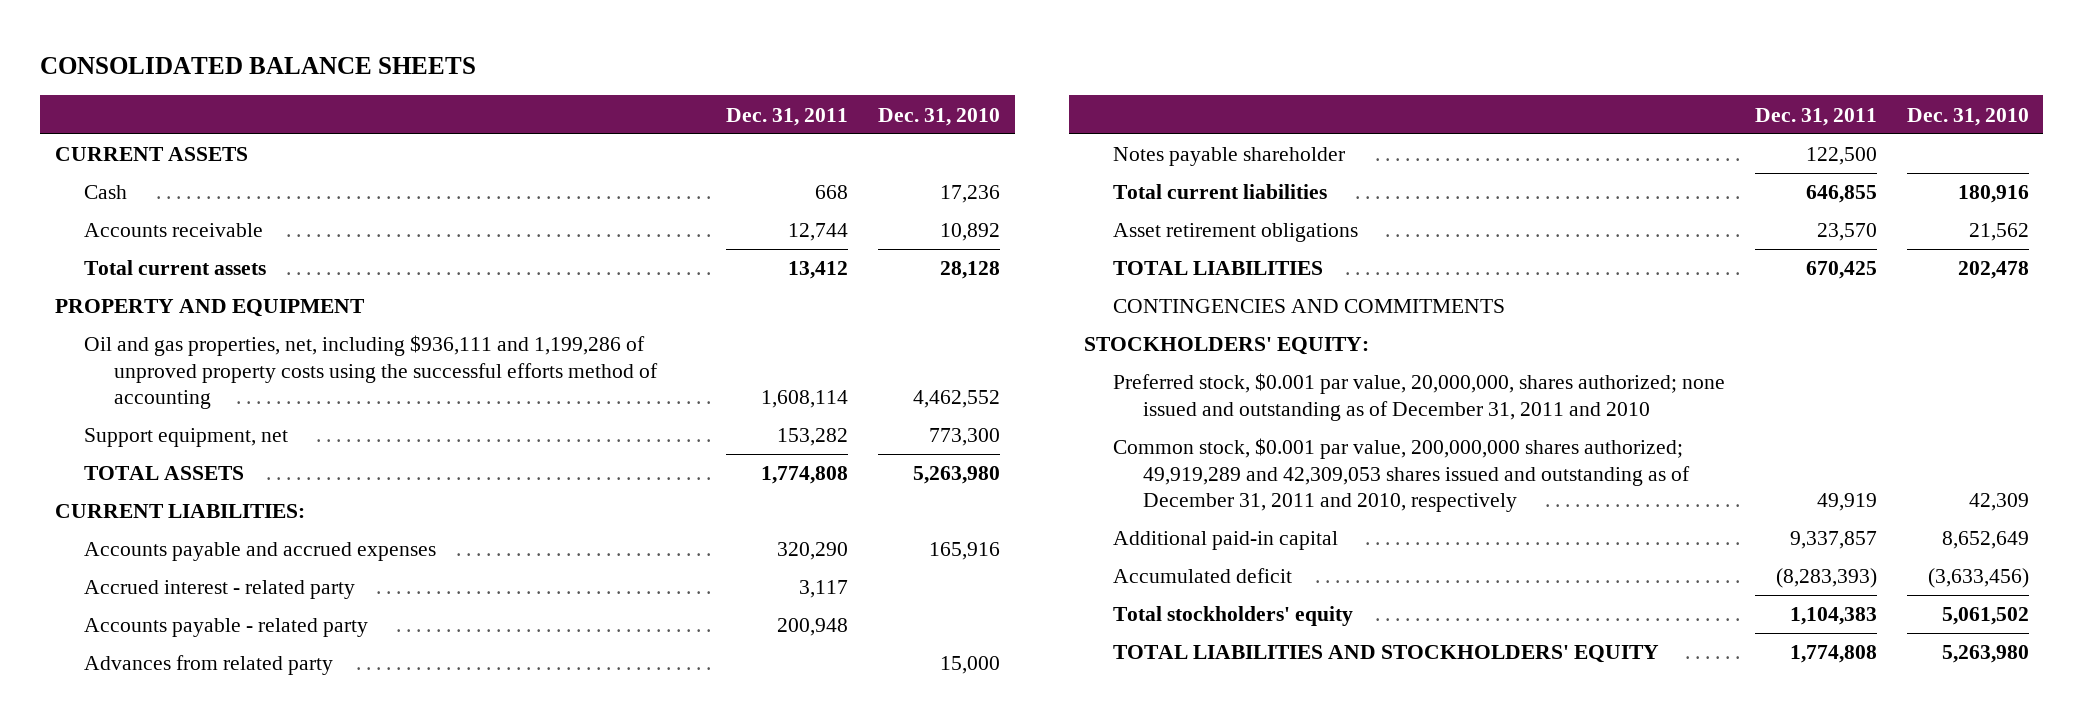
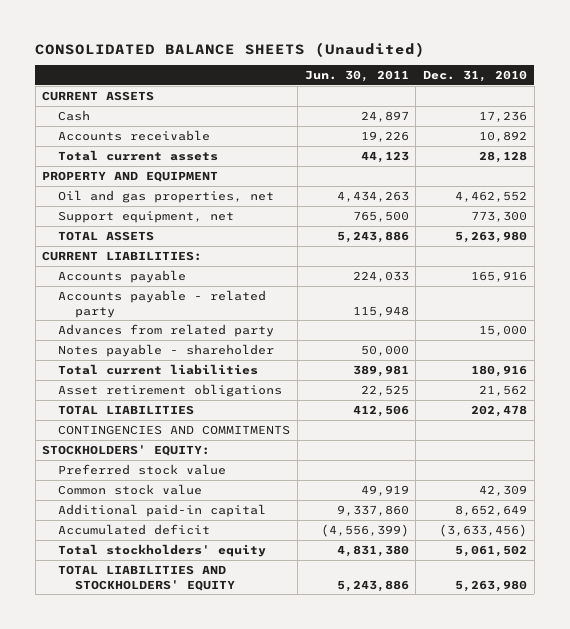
[40,56,477,74] CONSOLIDATED BALANCE SHEETS -> [35,41,426,57] CONSOLIDATED BALANCE SHEETS (Unaudited)
[726,107,849,126] Dec. 31, 2011 -> none
none -> [304,70,409,83] Jun. 30, 2011
[84,335,658,409] Oil and gas properties, net, including $936,111 and 1,199,286 of unproved property costs using the successful efforts method of accounting -> [58,189,275,203] Oil and gas properties, net
[84,580,356,600] Accrued interest - related party -> none
[84,542,437,562] Accounts payable and accrued expenses -> [58,269,187,283] Accounts payable
[1113,147,1346,167] Notes payable shareholder -> [58,343,275,357] Notes payable - shareholder
[1113,373,1726,421] Preferred stock, $0.001 par value, 20,000,000, shares authorized; none issued and outstanding as of December 31, 2011 and 2010 -> [58,463,227,475] Preferred stock value
[1113,438,1690,512] Common stock, $0.001 par value, 200,000,000 shares authorized; 49,919,289 and 42,309,053 shares issued and outstanding as of December 31, 2011 and 2010, respectively -> [58,483,203,495] Common stock value

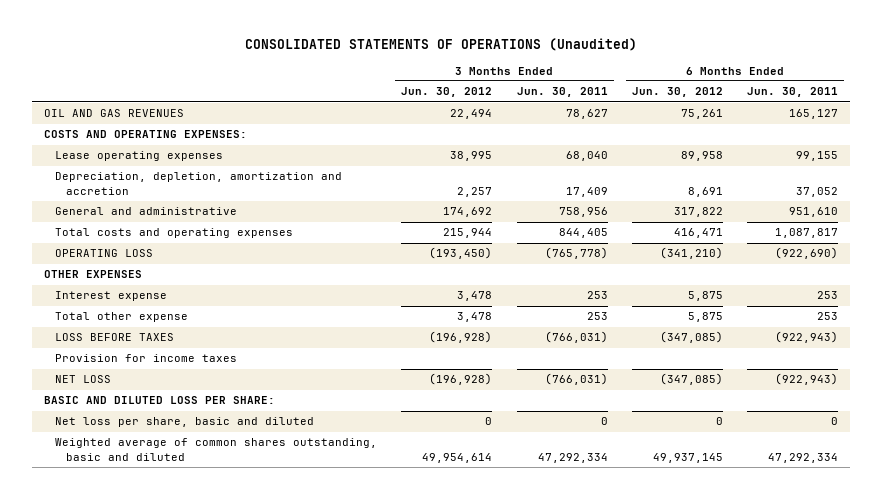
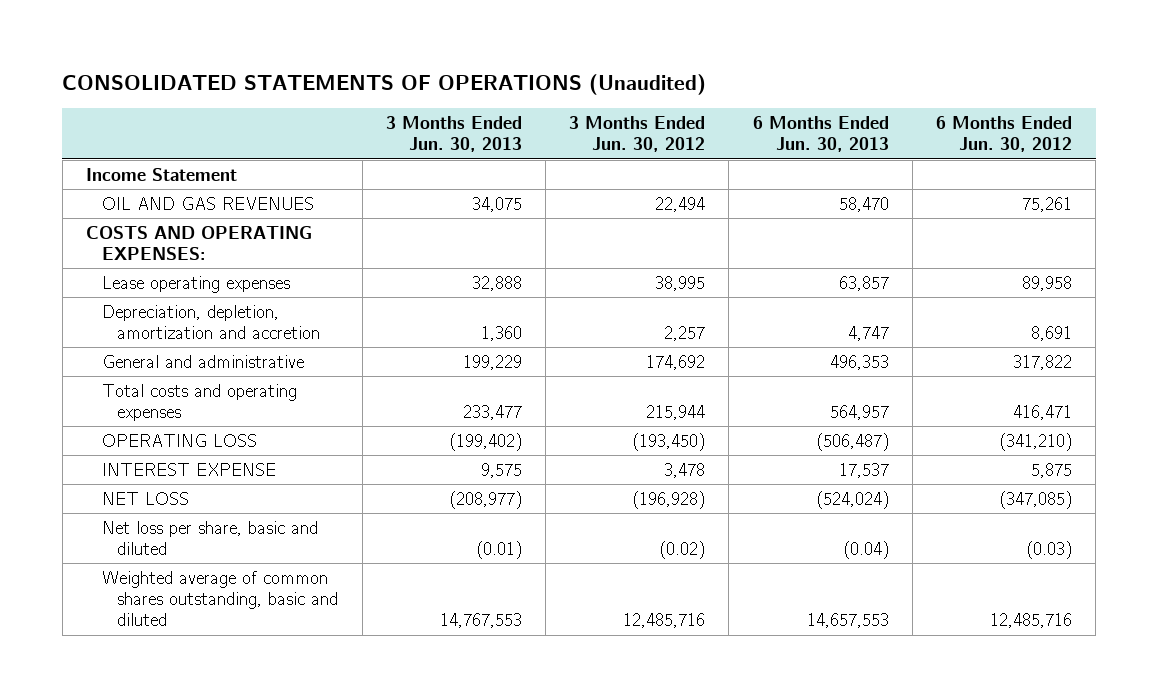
[516,87,608,98] Jun. 30, 2011 -> none
[746,87,838,98] Jun. 30, 2011 -> none
none -> [385,116,522,153] 3 Months Ended Jun. 30, 2013
none -> [752,116,889,153] 6 Months Ended Jun. 30, 2013
none -> [86,167,238,181] Income Statement
[44,270,143,279] OTHER EXPENSES -> none
[55,312,189,323] Total other expense -> none
[55,333,175,342] LOSS BEFORE TAXES -> none
[55,354,238,363] Provision for income taxes -> none
[55,291,168,302] Interest expense -> [101,462,276,476] INTEREST EXPENSE
[44,396,276,405] BASIC AND DILUTED LOSS PER SHARE: -> none
[485,417,493,426] 0 -> [659,541,706,560] (0.02)
[715,417,723,426] 0 -> [1025,541,1072,560] (0.03)
[422,452,493,463] 49,954,614 -> [623,613,706,629] 12,485,716
[652,452,723,463] 49,937,145 -> [989,613,1072,629] 12,485,716

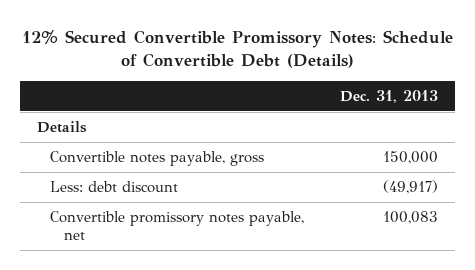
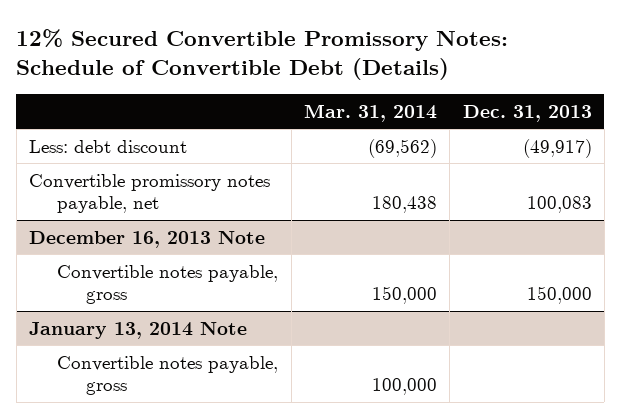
none -> [304,103,438,122] Mar. 31, 2014
[37,121,88,134] Details -> none
[50,151,265,167] Convertible notes payable, gross -> none
none -> [29,230,266,248] December 16, 2013 Note
none -> [57,264,279,305] Convertible notes payable, gross
none -> [29,321,248,339] January 13, 2014 Note
none -> [57,355,279,396] Convertible notes payable, gross

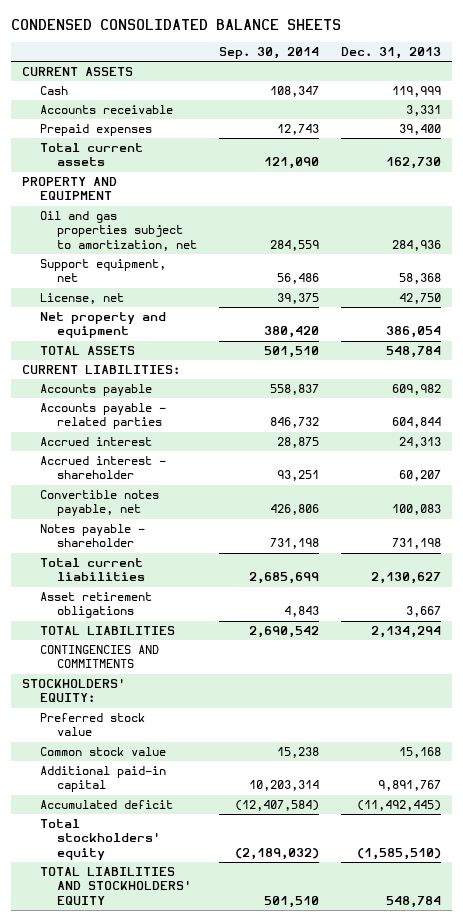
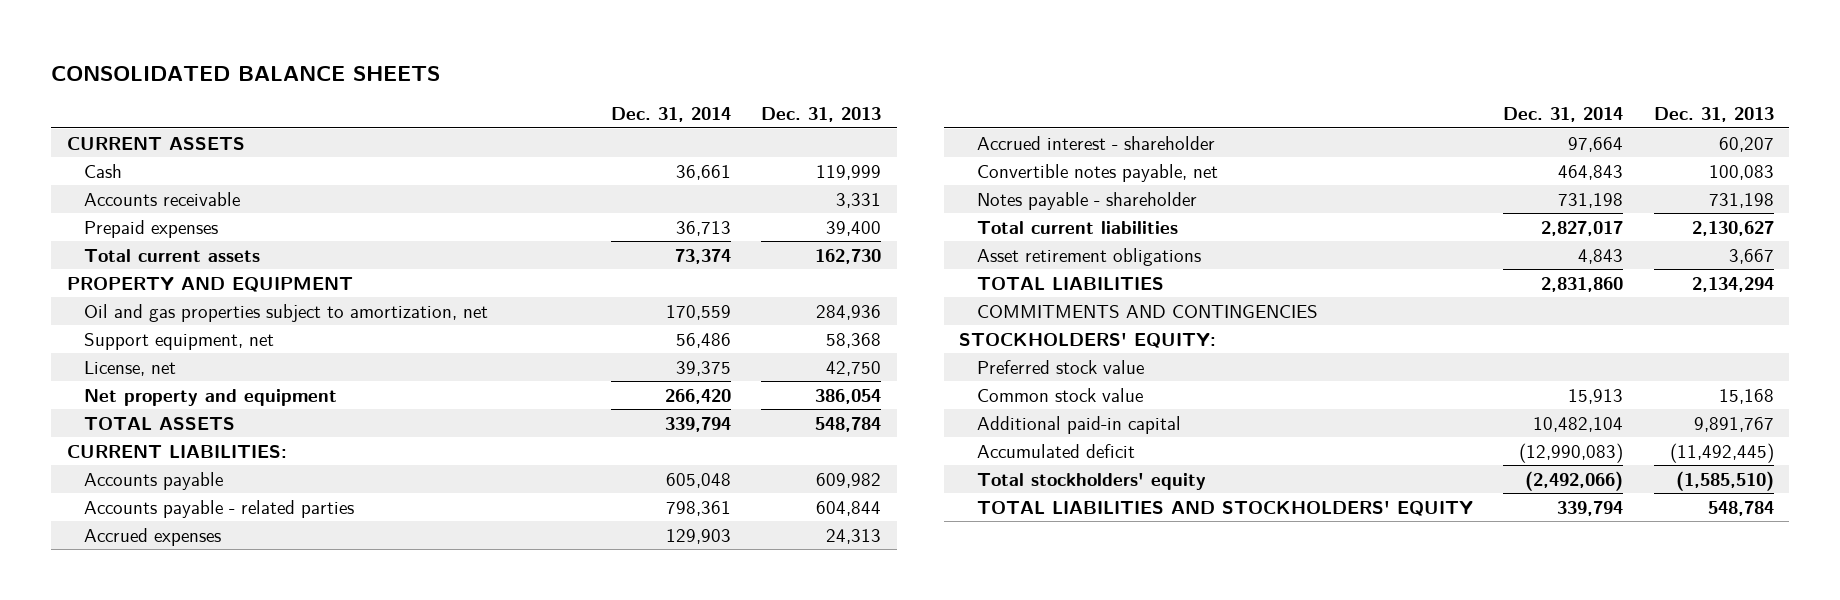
[11,18,342,30] CONDENSED CONSOLIDATED BALANCE SHEETS -> [51,65,441,81] CONSOLIDATED BALANCE SHEETS
[219,47,320,60] Sep. 30, 2014 -> none
none -> [610,107,731,123] Dec. 31, 2014
[39,437,152,447] Accrued interest -> [84,527,222,546] Accrued expenses
[39,645,159,669] CONTINGENCIES AND COMMITMENTS -> [976,304,1318,318] COMMITMENTS AND CONTINGENCIES

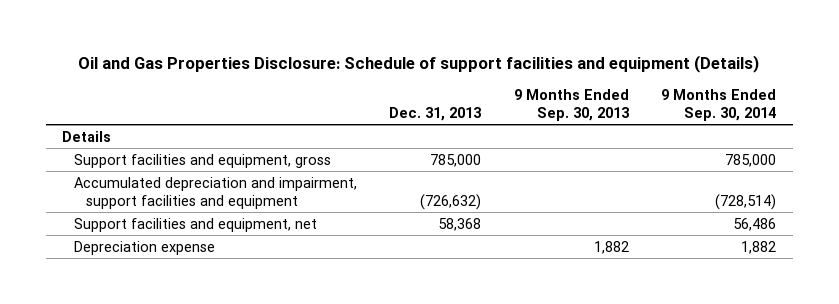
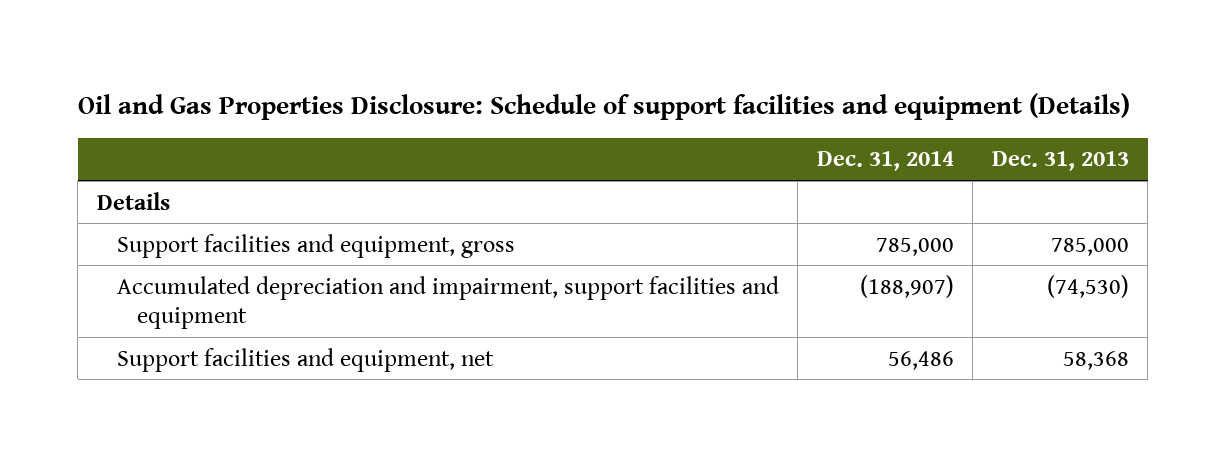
[513,88,629,122] 9 Months Ended Sep. 30, 2013 -> none
[661,88,777,122] 9 Months Ended Sep. 30, 2014 -> none
none -> [816,151,954,172] Dec. 31, 2014
[420,194,482,211] (726,632) -> [1046,274,1129,298] (74,530)
[73,240,215,255] Depreciation expense -> none

